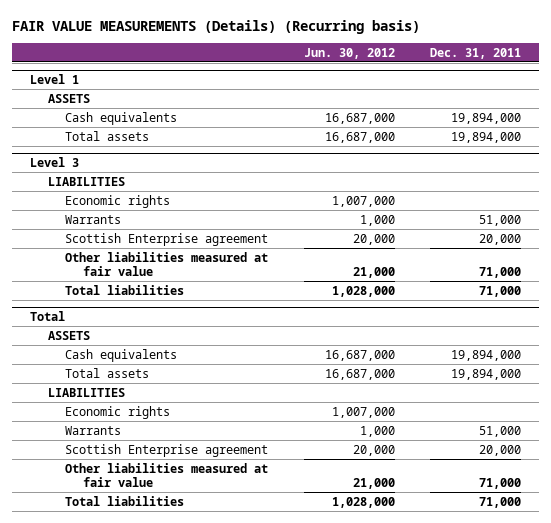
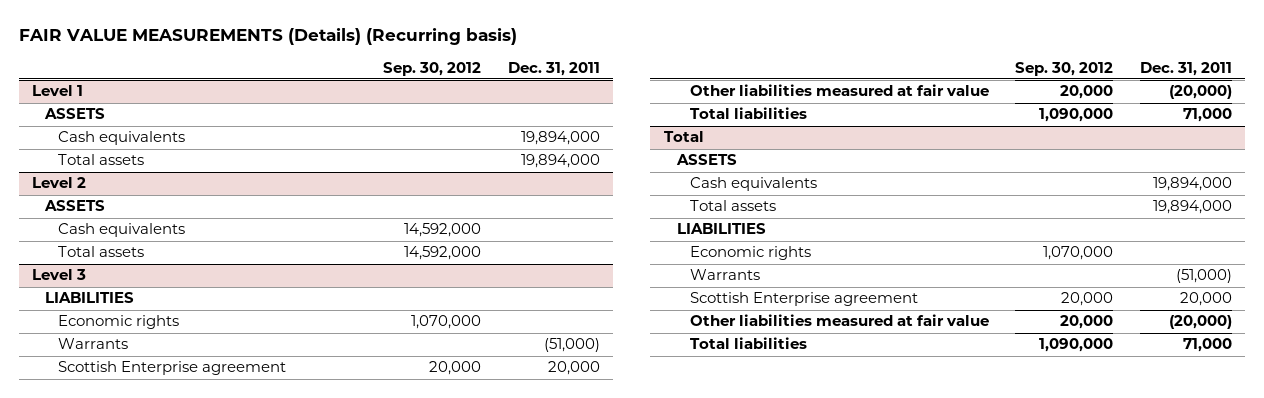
[303,47,395,59] Jun. 30, 2012 -> none
none -> [383,61,482,76] Sep. 30, 2012
none -> [31,177,86,189] Level 2
none -> [43,200,105,212] ASSETS
none -> [57,223,185,238] Cash equivalents
none -> [57,246,144,258] Total assets
[479,214,522,226] 51,000 -> [544,338,601,353] (51,000)
[479,267,522,279] 71,000 -> [1168,85,1232,100] (20,000)
[479,425,522,437] 51,000 -> [1175,269,1232,284] (51,000)
[479,478,522,490] 71,000 -> [1168,315,1232,330] (20,000)

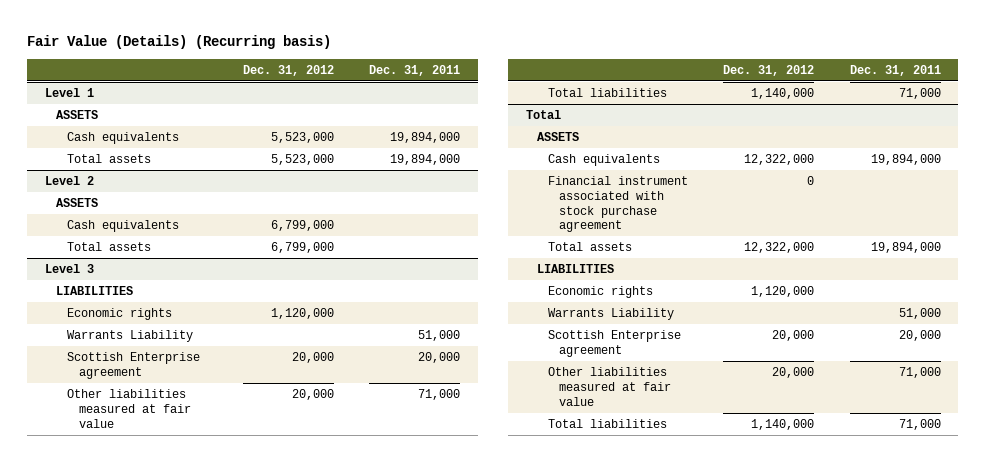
[18,28,517,46] FAIR VALUE MEASUREMENTS (Details) (Recurring basis) -> [27,35,332,50] Fair Value (Details) (Recurring basis)
[383,61,482,76] Sep. 30, 2012 -> none
none -> [242,64,334,76] Dec. 31, 2012
[57,338,128,350] Warrants -> [67,330,194,343] Warrants Liability
[544,338,601,353] (51,000) -> [417,330,460,342] 51,000
[1168,85,1232,100] (20,000) -> [417,389,460,401] 71,000
none -> [548,176,689,233] Financial instrument associated with stock purchase agreement
[689,269,760,281] Warrants -> [548,308,675,321] Warrants Liability
[1175,269,1232,284] (51,000) -> [898,308,941,320] 51,000
[1168,315,1232,330] (20,000) -> [898,367,941,379] 71,000

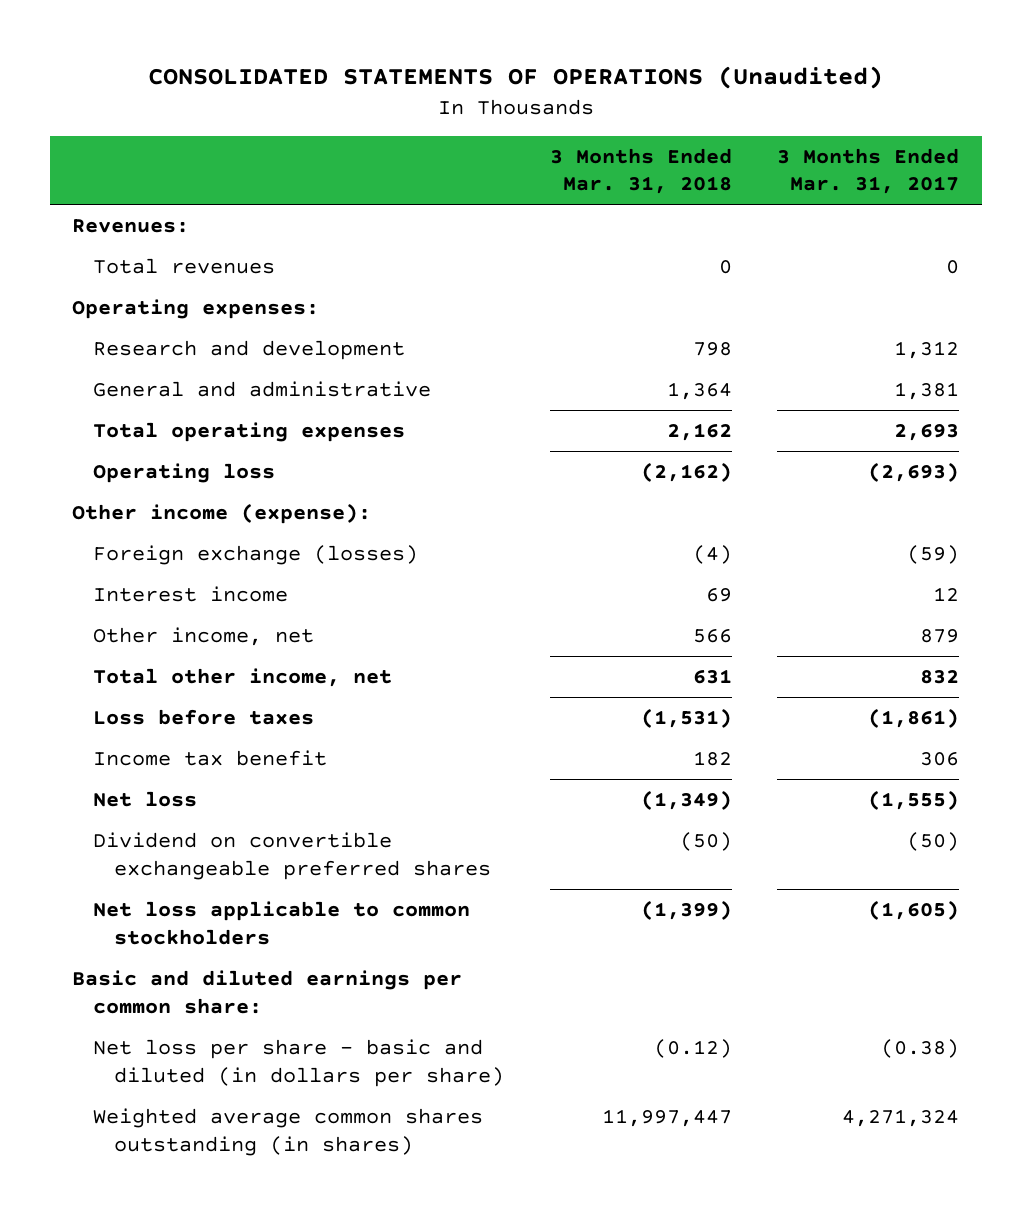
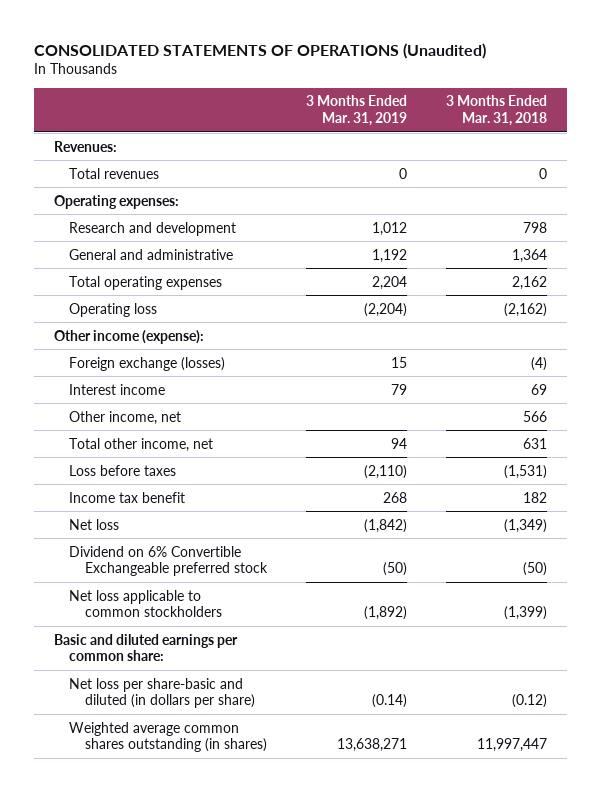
[776,147,959,195] 3 Months Ended Mar. 31, 2017 -> none
none -> [306,95,408,126] 3 Months Ended Mar. 31, 2019
[93,832,492,880] Dividend on convertible exchangeable preferred shares -> [69,545,268,577] Dividend on 6% Convertible Exchangeable preferred stock
[93,1039,505,1087] Net loss per share - basic and diluted (in dollars per share) -> [69,677,255,709] Net loss per share-basic and diluted (in dollars per share)

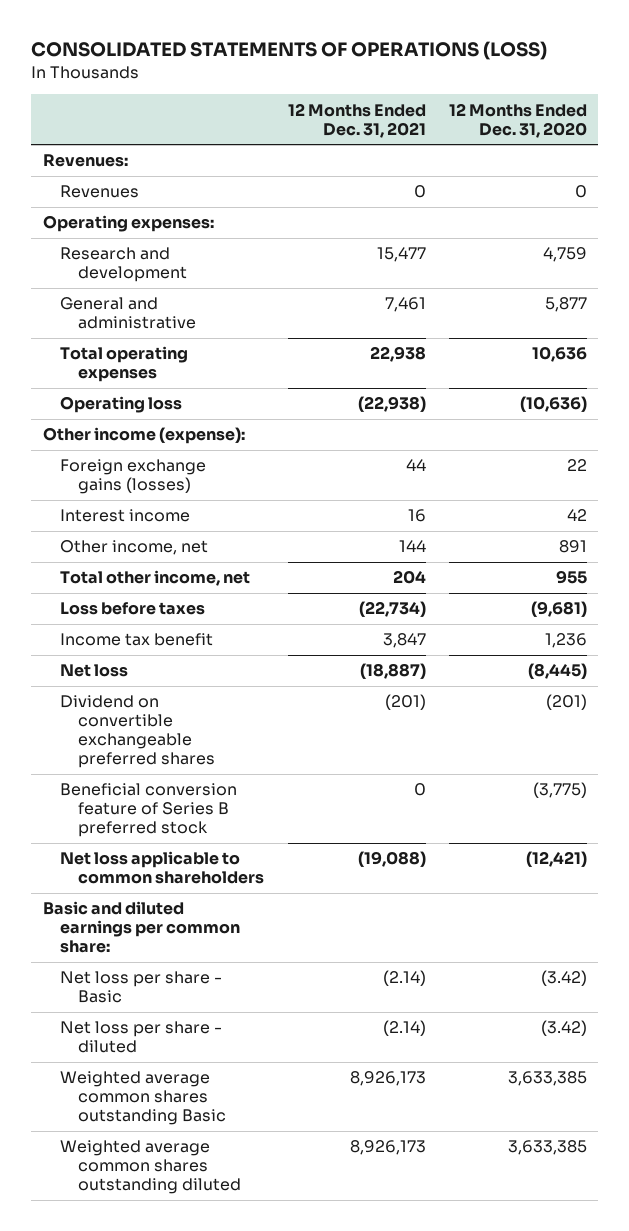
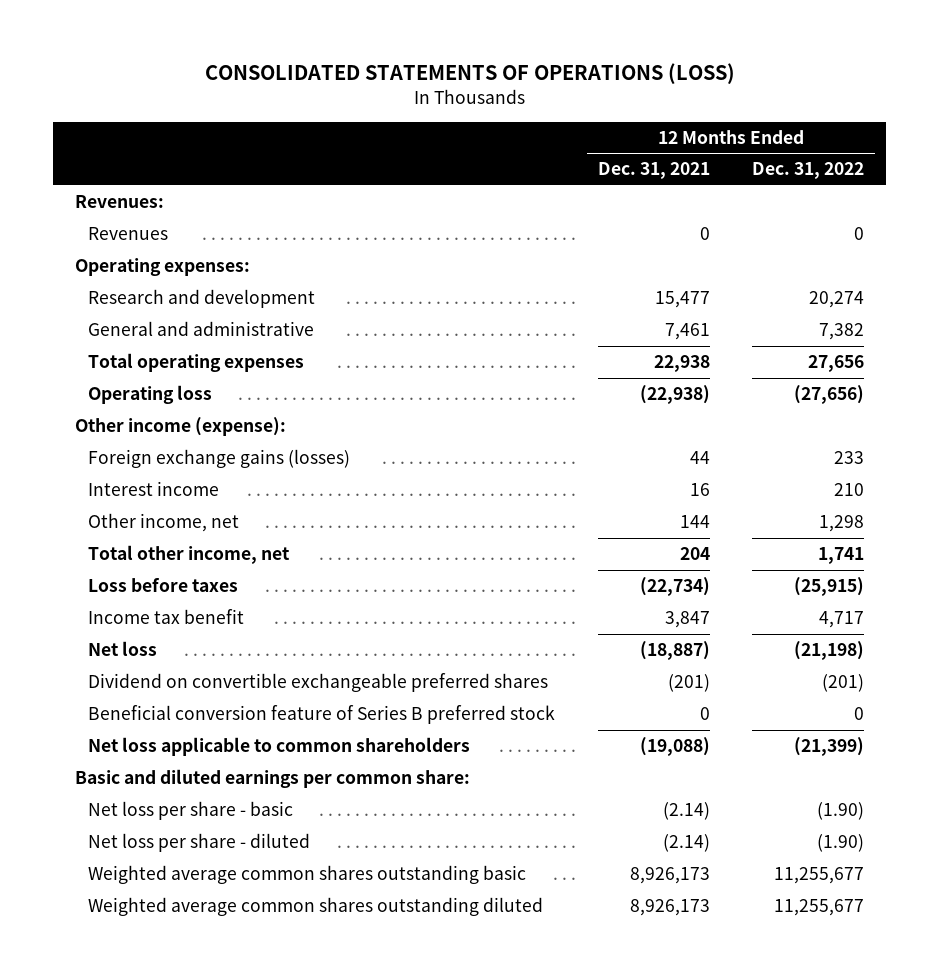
[448,102,587,138] 12 Months Ended Dec. 31, 2020 -> none
none -> [752,162,865,180] Dec. 31, 2022
[60,971,223,1004] Net loss per share - Basic -> [87,801,293,821] Net loss per share - basic
[60,1071,227,1126] Weighted average common shares outstanding Basic -> [87,865,526,885] Weighted average common shares outstanding basic

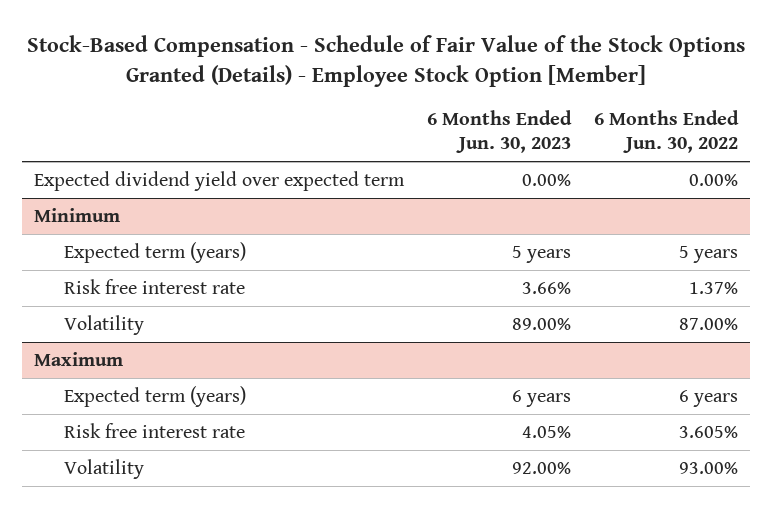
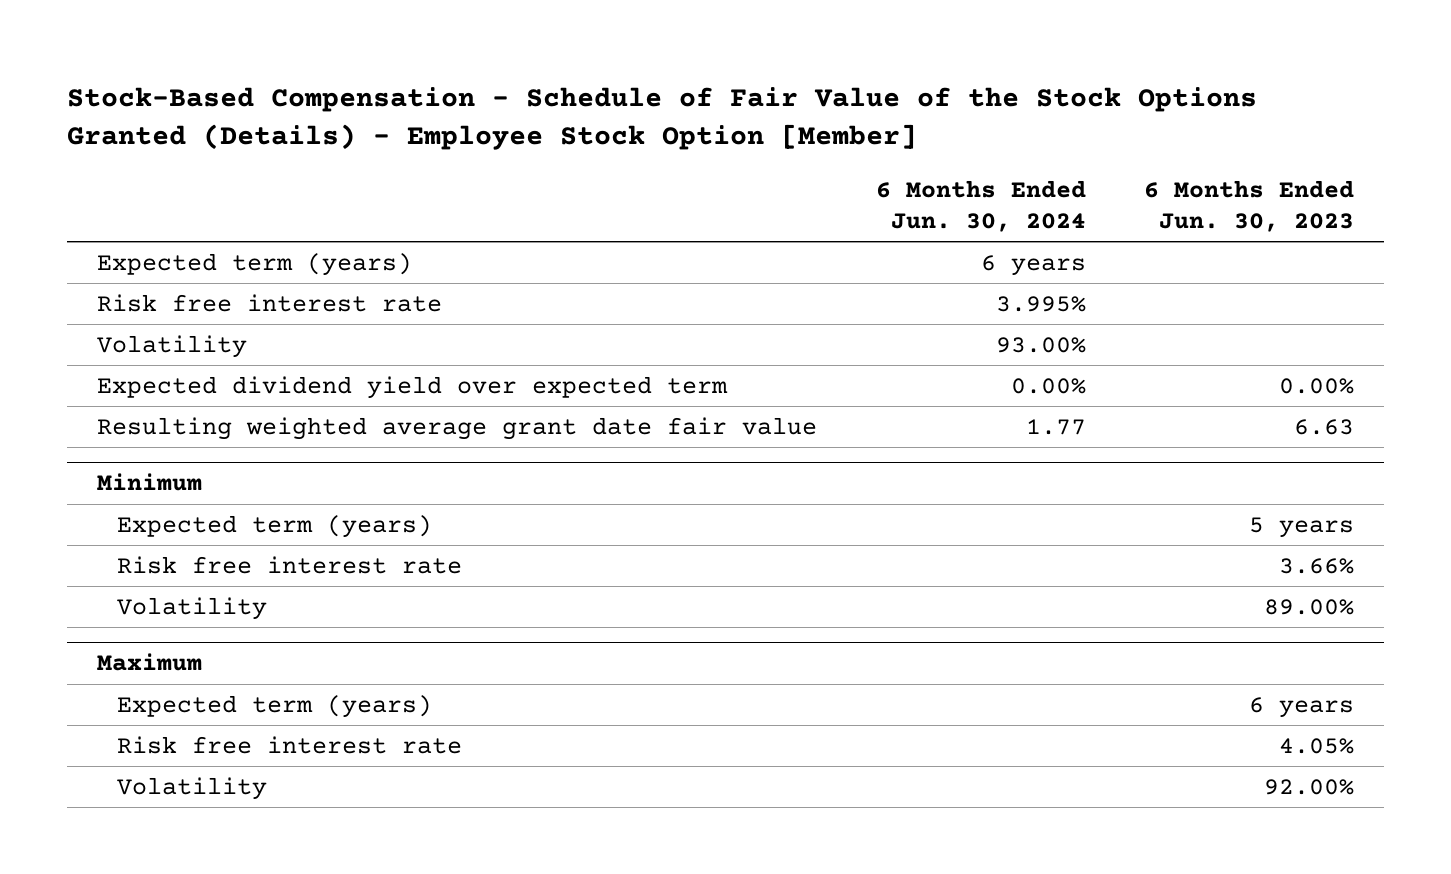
[594,110,740,154] 6 Months Ended Jun. 30, 2022 -> none
none -> [875,180,1086,232] 6 Months Ended Jun. 30, 2024
none -> [96,252,412,276] Expected term (years)
none -> [96,293,442,312] Risk free interest rate
none -> [96,334,247,358] Volatility
none -> [96,416,817,440] Resulting weighted average grant date fair value

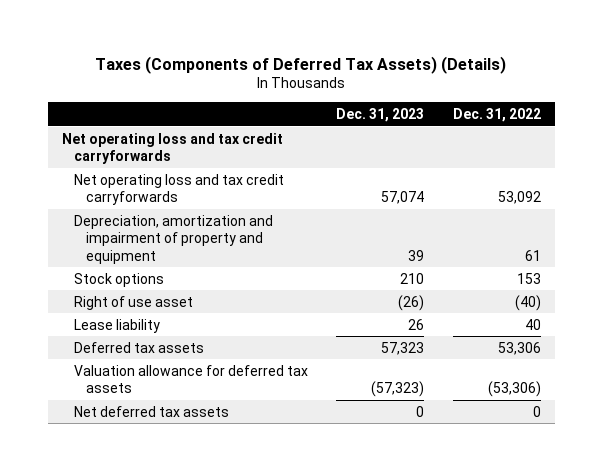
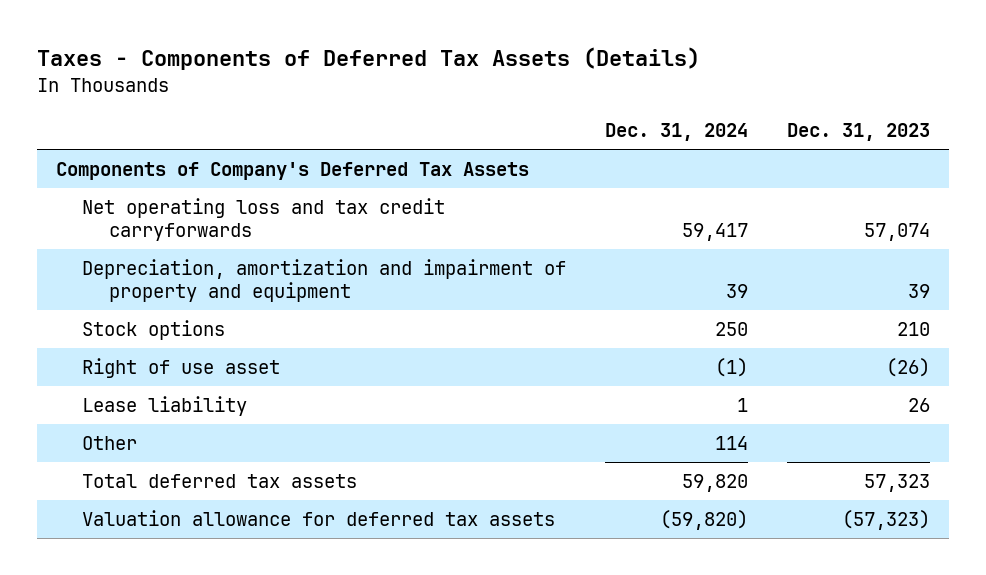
[95,55,507,74] Taxes (Components of Deferred Tax Assets) (Details) -> [36,47,700,71] Taxes - Components of Deferred Tax Assets (Details)
[452,108,541,123] Dec. 31, 2022 -> none
none -> [605,123,749,142] Dec. 31, 2024
[62,132,284,165] Net operating loss and tax credit carryforwards -> [55,161,529,180] Components of Company's Deferred Tax Assets
none -> [82,435,138,450] Other
[74,341,205,353] Deferred tax assets -> [82,473,358,488] Total deferred tax assets
[74,405,230,417] Net deferred tax assets -> none

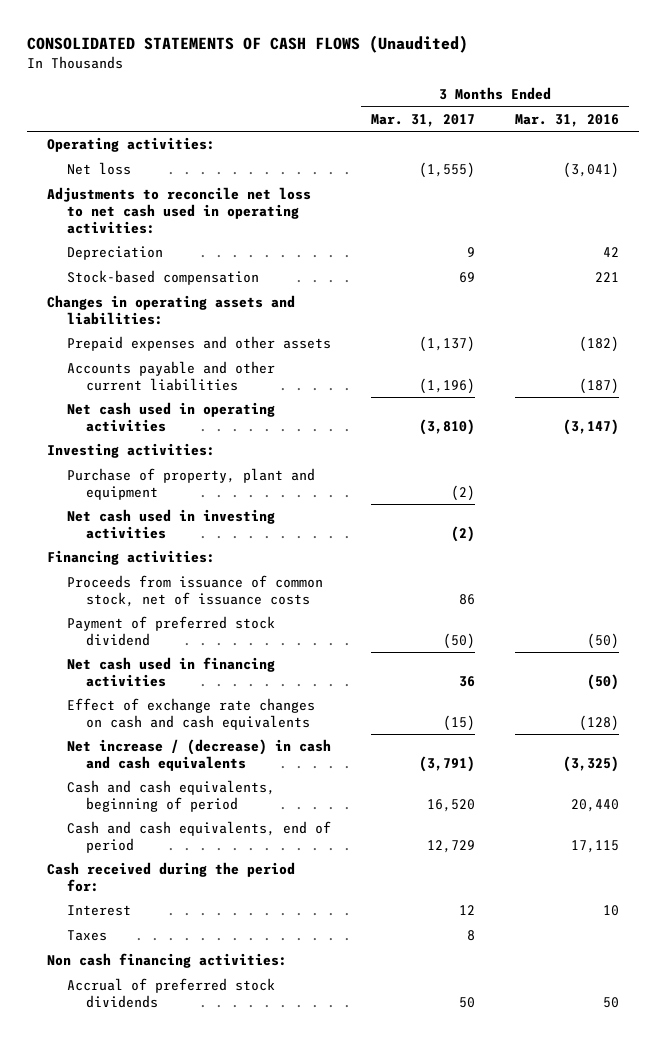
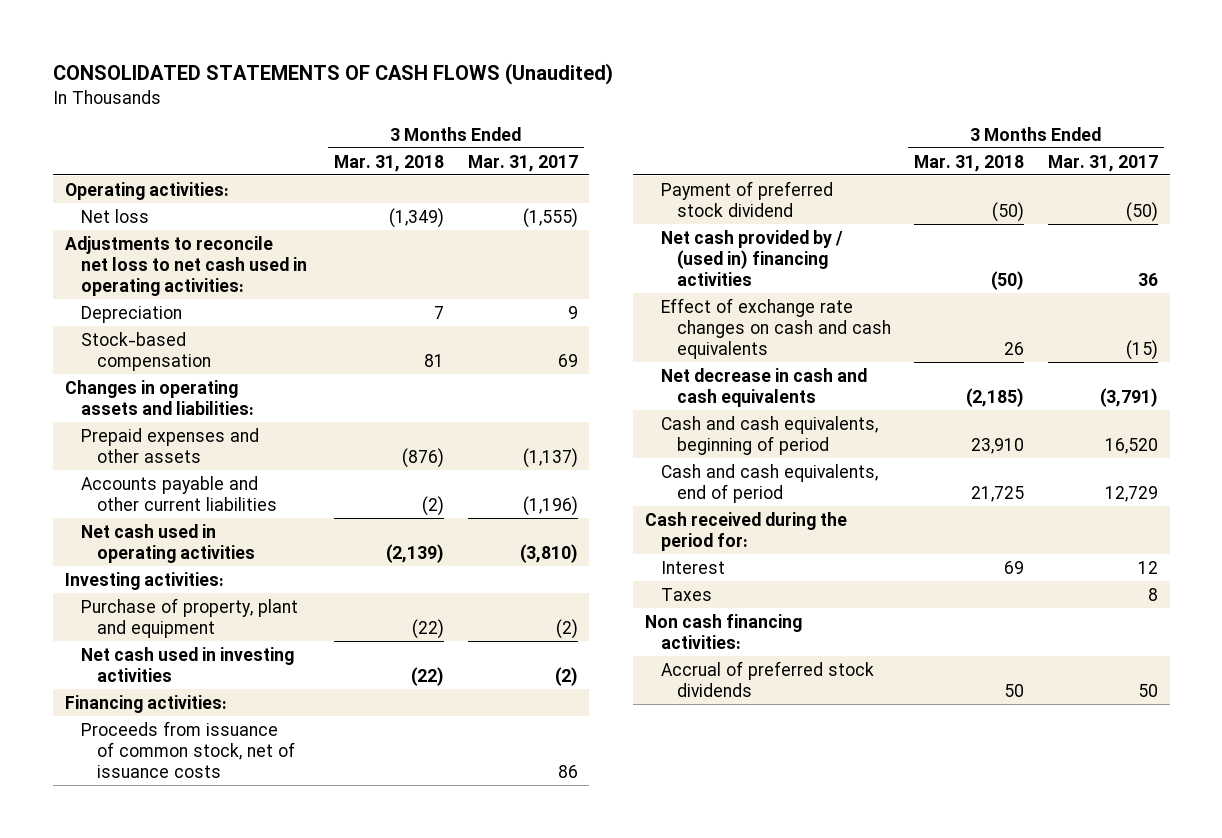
[514,113,619,127] Mar. 31, 2016 -> none
none -> [334,154,445,172] Mar. 31, 2018
[66,657,275,688] Net cash used in financing activities -> [660,229,843,287] Net cash provided by / (used in) financing activities
[66,739,331,772] Net increase / (decrease) in cash and cash equivalents -> [660,367,867,407] Net decrease in cash and cash equivalents

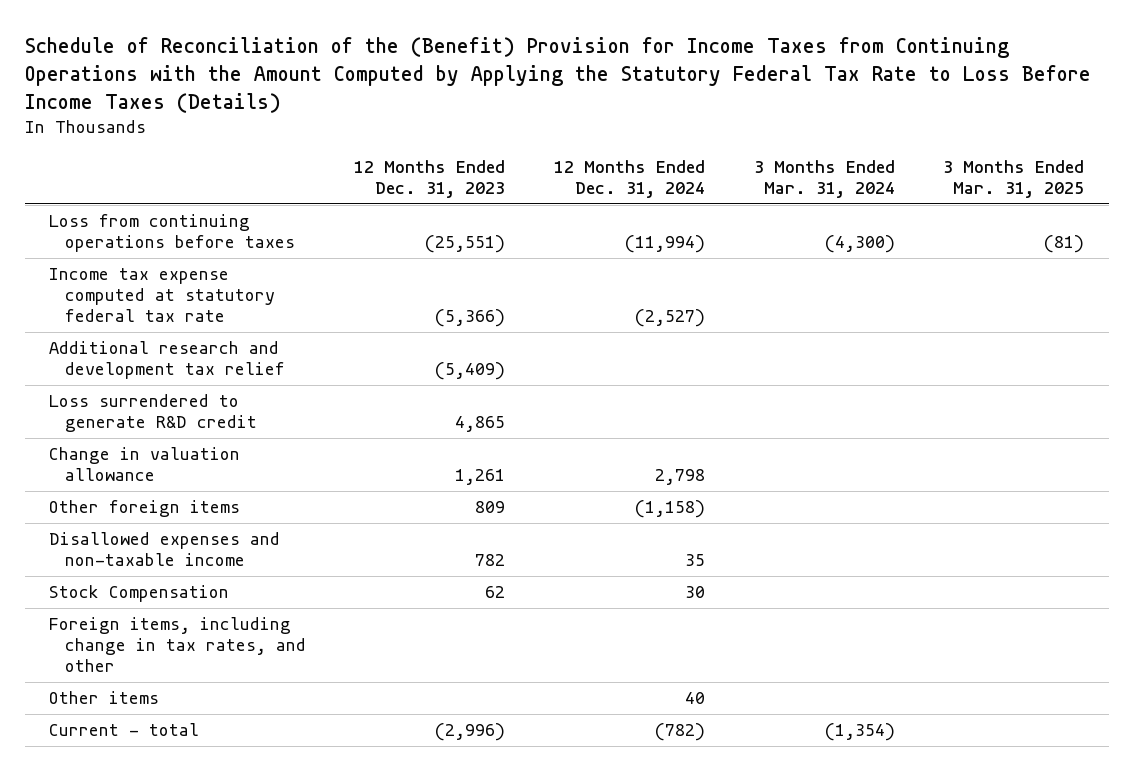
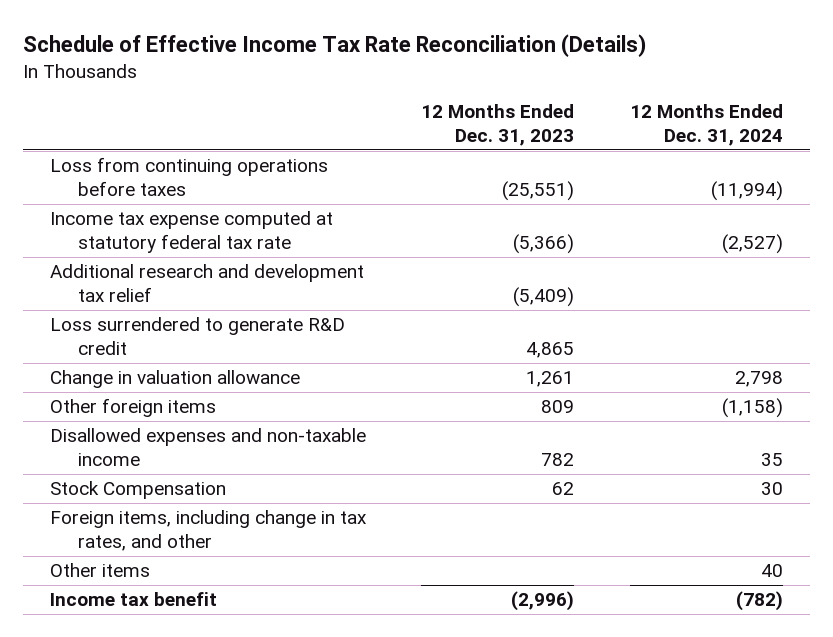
[24,36,1091,113] Schedule of Reconciliation of the (Benefit) Provision for Income Taxes from Continuing Operations with the Amount Computed by Applying the Statutory Federal Tax Rate to Loss Before Income Taxes (Details) -> [22,34,646,58] Schedule of Effective Income Tax Rate Reconciliation (Details)
[753,159,895,199] 3 Months Ended Mar. 31, 2024 -> none
[943,159,1085,199] 3 Months Ended Mar. 31, 2025 -> none
[48,723,199,737] Current - total -> [50,592,218,607] Income tax benefit

